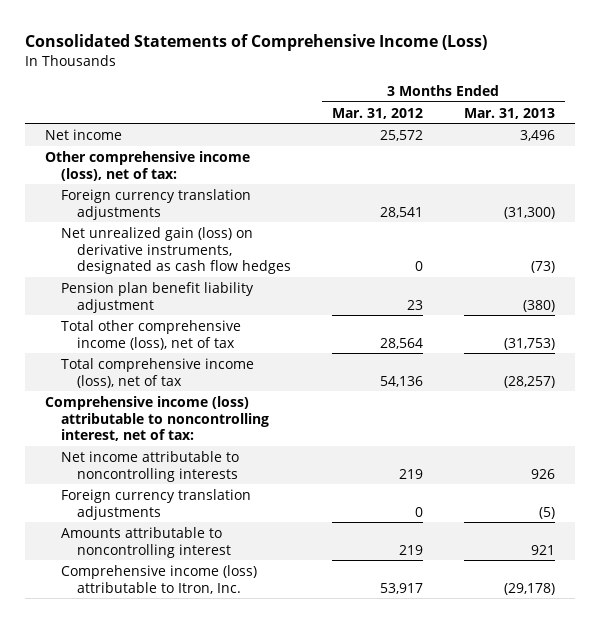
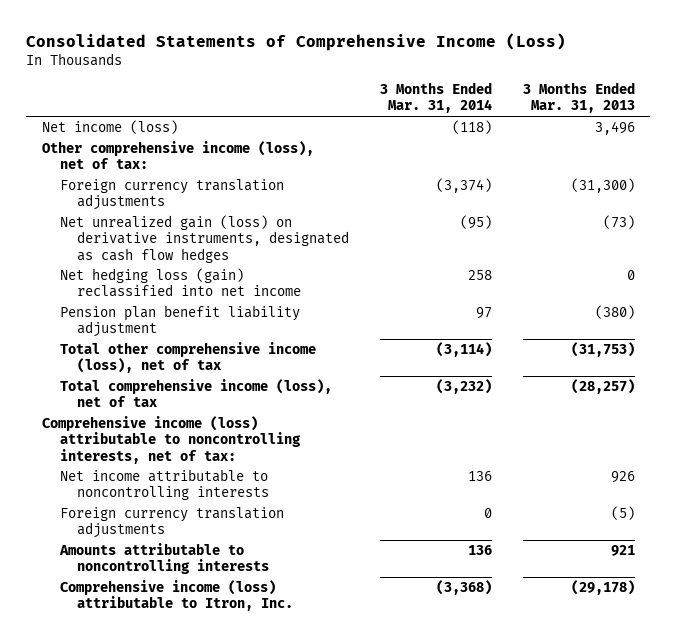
[331,107,423,119] Mar. 31, 2012 -> none
none -> [380,82,493,114] 3 Months Ended Mar. 31, 2014
[45,128,123,140] Net income -> [41,120,178,135] Net income (loss)
none -> [59,268,302,298] Net hedging loss (gain) reclassified into net income
[45,395,270,442] Comprehensive income (loss) attributable to noncontrolling interest, net of tax: -> [41,416,301,464] Comprehensive income (loss) attributable to noncontrolling interests, net of tax:
[61,526,232,558] Amounts attributable to noncontrolling interest -> [58,543,270,575] Amounts attributable to noncontrolling interests

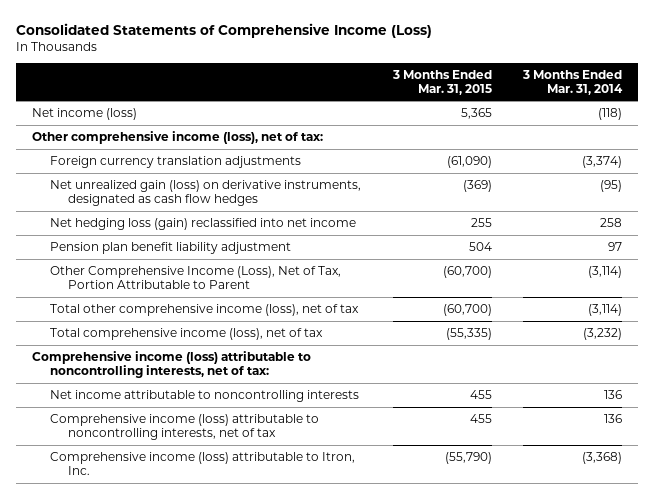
[522,82,635,114] 3 Months Ended Mar. 31, 2013 -> none
none -> [391,69,492,95] 3 Months Ended Mar. 31, 2015
none -> [50,265,342,289] Other Comprehensive Income (Loss), Net of Tax, Portion Attributable to Parent
[59,507,284,539] Foreign currency translation adjustments -> none
[58,543,270,575] Amounts attributable to noncontrolling interests -> [50,413,320,440] Comprehensive income (loss) attributable to noncontrolling interests, net of tax

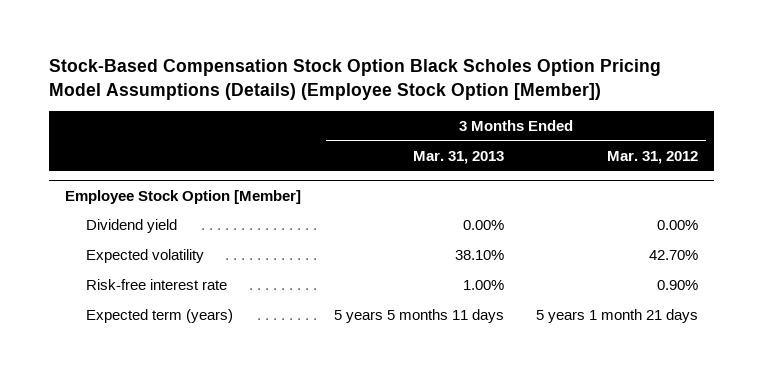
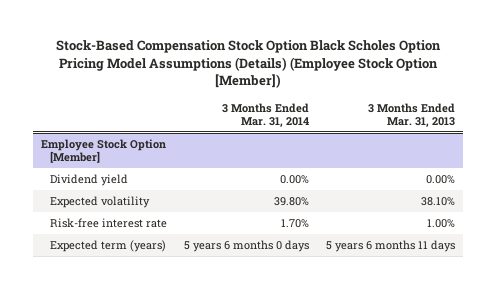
[606,150,698,164] Mar. 31, 2012 -> none
none -> [222,102,310,127] 3 Months Ended Mar. 31, 2014
[333,309,504,324] 5 years 5 months 11 days -> [325,240,455,253] 5 years 6 months 11 days

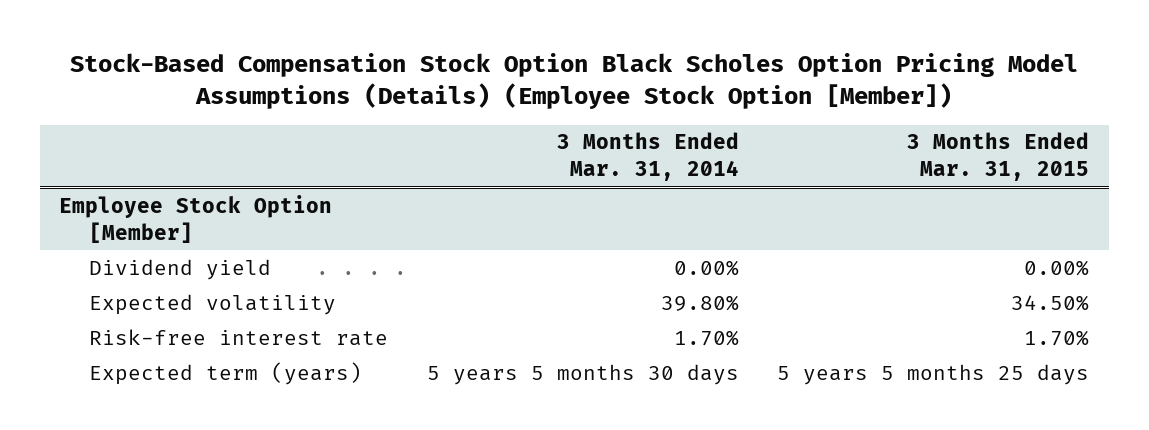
[367,102,455,127] 3 Months Ended Mar. 31, 2013 -> none
none -> [907,132,1090,182] 3 Months Ended Mar. 31, 2015
[184,240,310,253] 5 years 6 months 0 days -> [426,363,739,385] 5 years 5 months 30 days

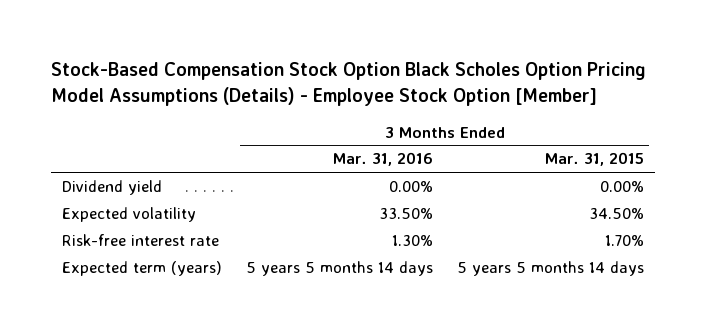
[70,52,1079,109] Stock-Based Compensation Stock Option Black Scholes Option Pricing Model Assumptions (Details) (Employee Stock Option [Member]) -> [50,62,646,106] Stock-Based Compensation Stock Option Black Scholes Option Pricing Model Assumptions (Details) - Employee Stock Option [Member]
[556,132,739,182] 3 Months Ended Mar. 31, 2014 -> none
none -> [332,152,433,167] Mar. 31, 2016
[59,194,333,243] Employee Stock Option [Member] -> none
[777,363,1090,385] 5 years 5 months 25 days -> [456,261,644,277] 5 years 5 months 14 days

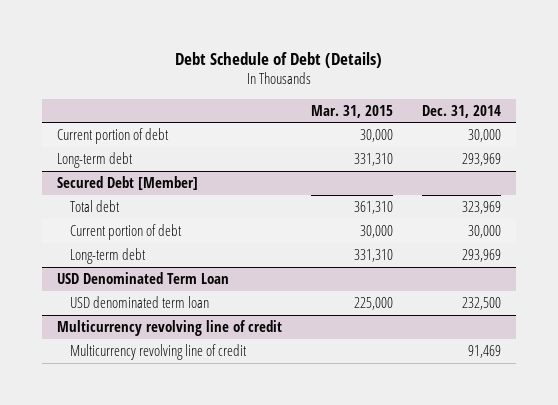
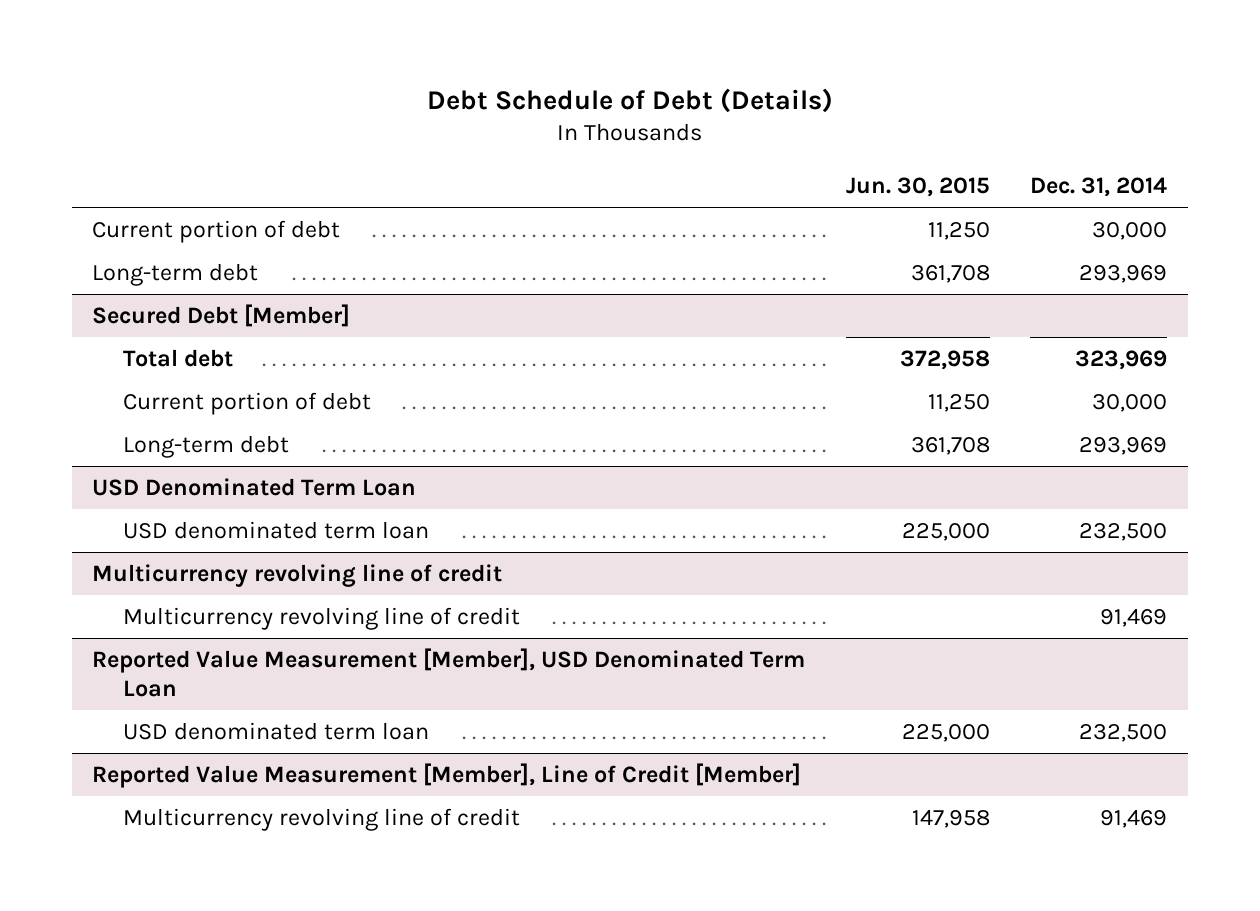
[311,104,394,118] Mar. 31, 2015 -> none
none -> [845,177,990,198] Jun. 30, 2015
none -> [92,648,806,697] Reported Value Measurement [Member], USD Denominated Term Loan
none -> [123,722,430,741] USD denominated term loan
none -> [92,763,802,789] Reported Value Measurement [Member], Line of Credit [Member]
none -> [123,808,521,832] Multicurrency revolving line of credit

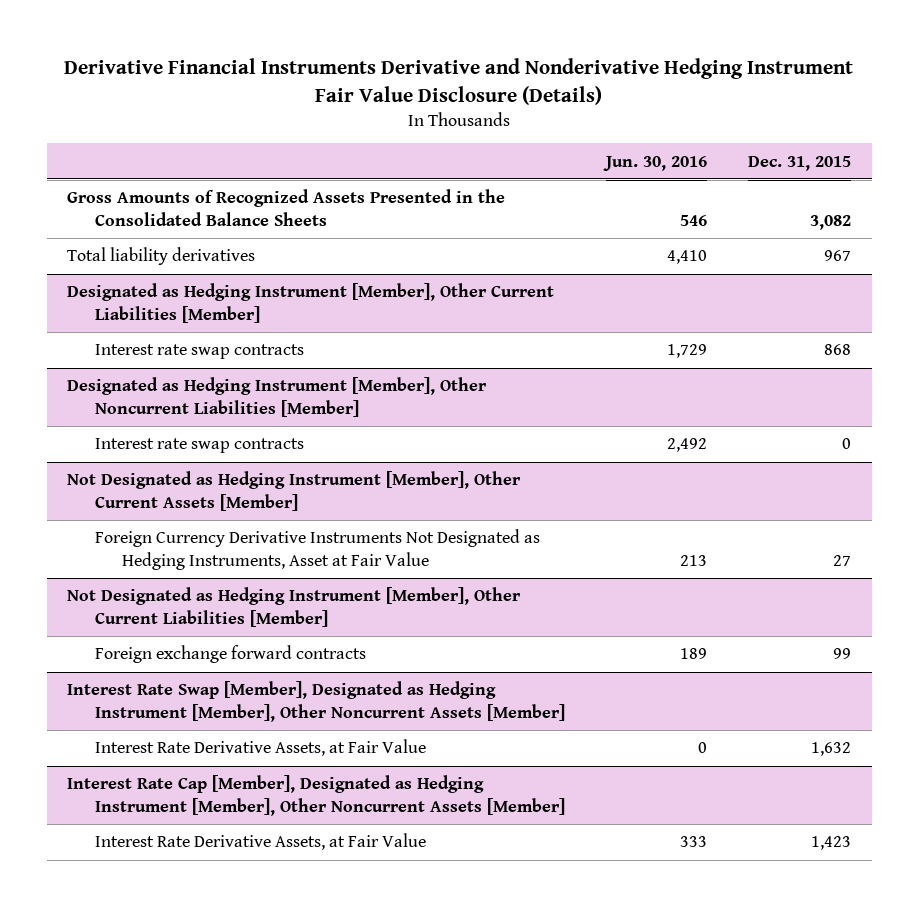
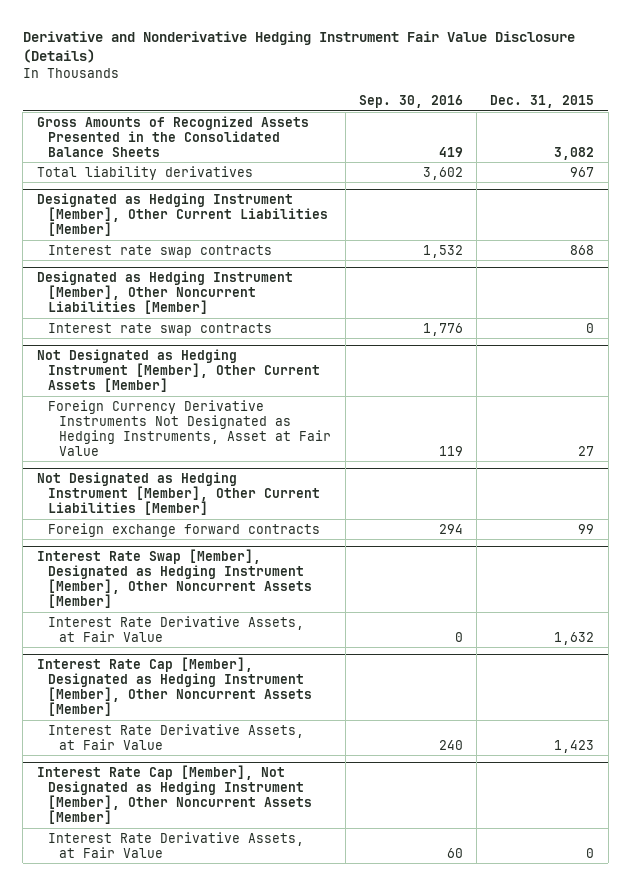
[64,58,854,105] Derivative Financial Instruments Derivative and Nonderivative Hedging Instrument Fair Value Disclosure (Details) -> [22,31,575,64] Derivative and Nonderivative Hedging Instrument Fair Value Disclosure (Details)
[602,155,707,171] Jun. 30, 2016 -> none
none -> [358,95,463,109] Sep. 30, 2016
none -> [36,765,313,825] Interest Rate Cap [Member], Not Designated as Hedging Instrument [Member], Other Noncurrent Assets [Member]
none -> [48,831,305,858] Interest Rate Derivative Assets, at Fair Value

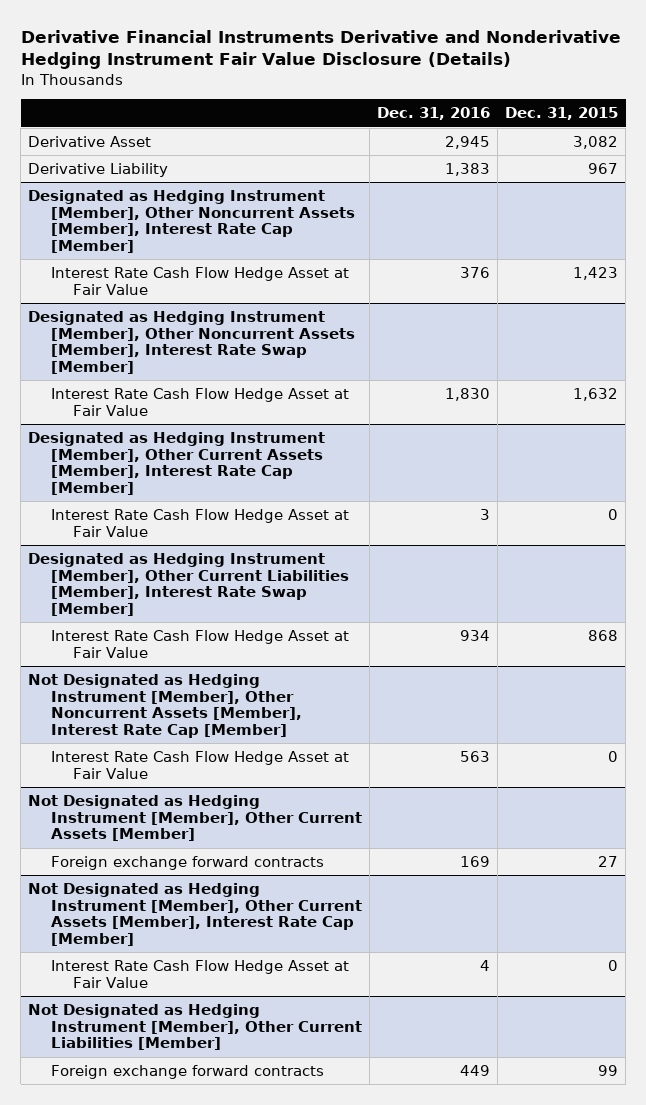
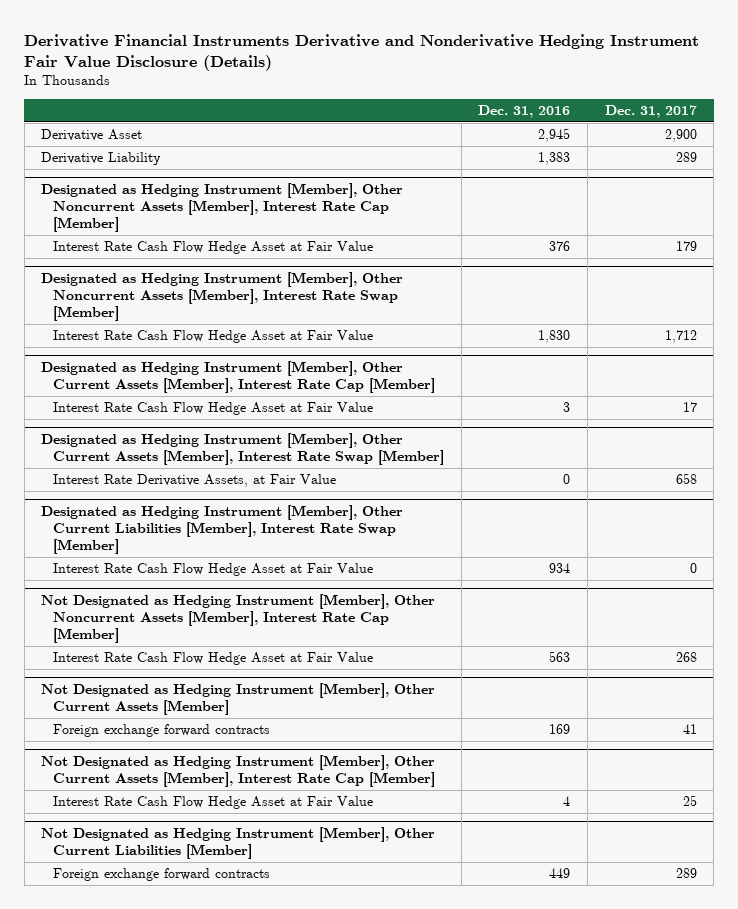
[505,107,619,121] Dec. 31, 2015 -> none
none -> [604,104,697,118] Dec. 31, 2017
none -> [41,432,445,466] Designated as Hedging Instrument [Member], Other Current Assets [Member], Interest Rate Swap [Member]
none -> [53,474,337,488] Interest Rate Derivative Assets, at Fair Value

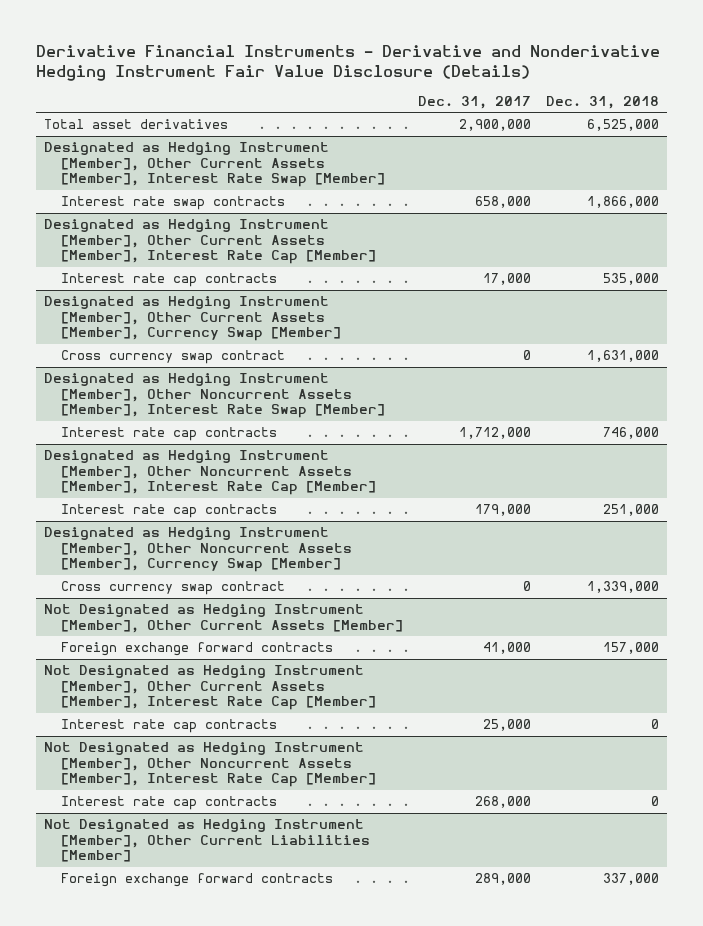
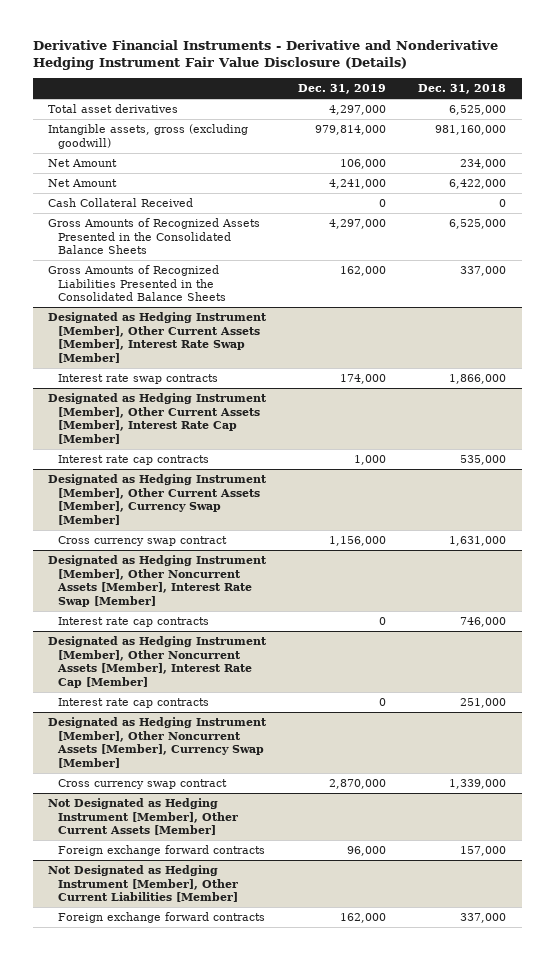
[417,95,531,109] Dec. 31, 2017 -> none
none -> [298,84,387,95] Dec. 31, 2019
none -> [48,124,249,149] Intangible assets, gross (excluding goodwill)
none -> [48,159,118,168] Net Amount
none -> [48,179,118,188] Net Amount
none -> [48,198,194,208] Cash Collateral Received
none -> [48,218,261,255] Gross Amounts of Recognized Assets Presented in the Consolidated Balance Sheets
none -> [48,265,227,302] Gross Amounts of Recognized Liabilities Presented in the Consolidated Balance Sheets
[43,665,376,711] Not Designated as Hedging Instrument [Member], Other Current Assets [Member], Interest Rate Cap [Member] -> none
[60,719,277,734] Interest rate cap contracts -> none
[43,742,376,788] Not Designated as Hedging Instrument [Member], Other Noncurrent Assets [Member], Interest Rate Cap [Member] -> none
[60,796,277,811] Interest rate cap contracts -> none

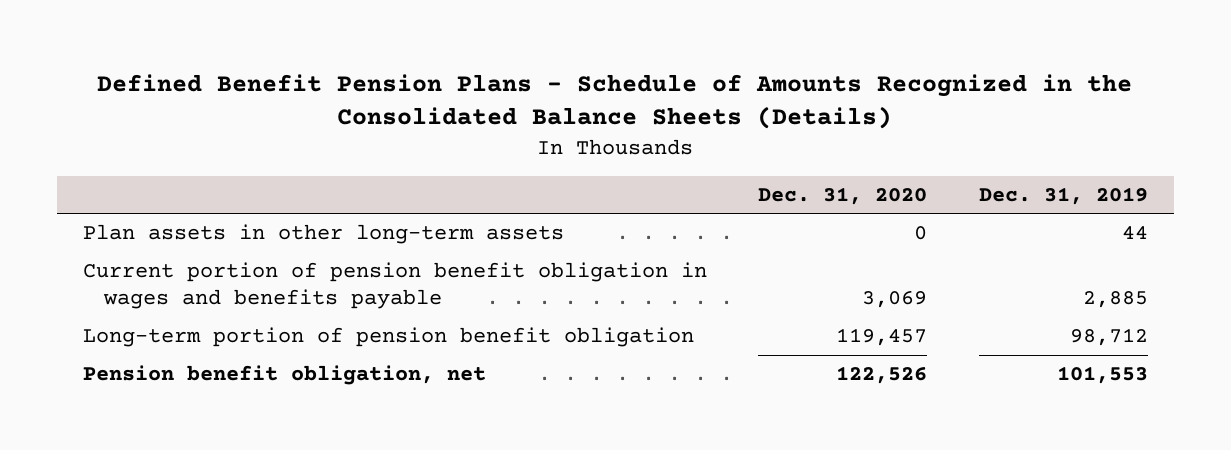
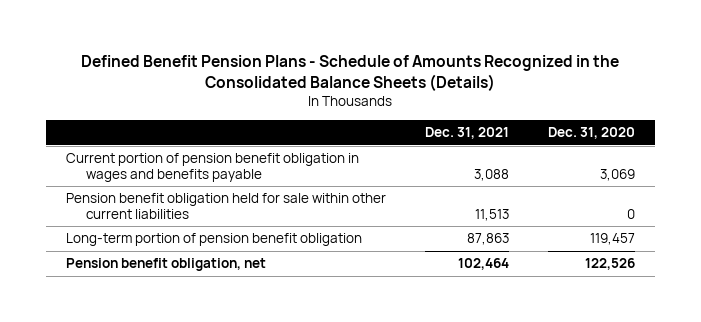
[979,186,1149,205] Dec. 31, 2019 -> none
none -> [424,127,509,140] Dec. 31, 2021
[82,224,564,245] Plan assets in other long-term assets -> none
none -> [65,193,386,220] Pension benefit obligation held for sale within other current liabilities

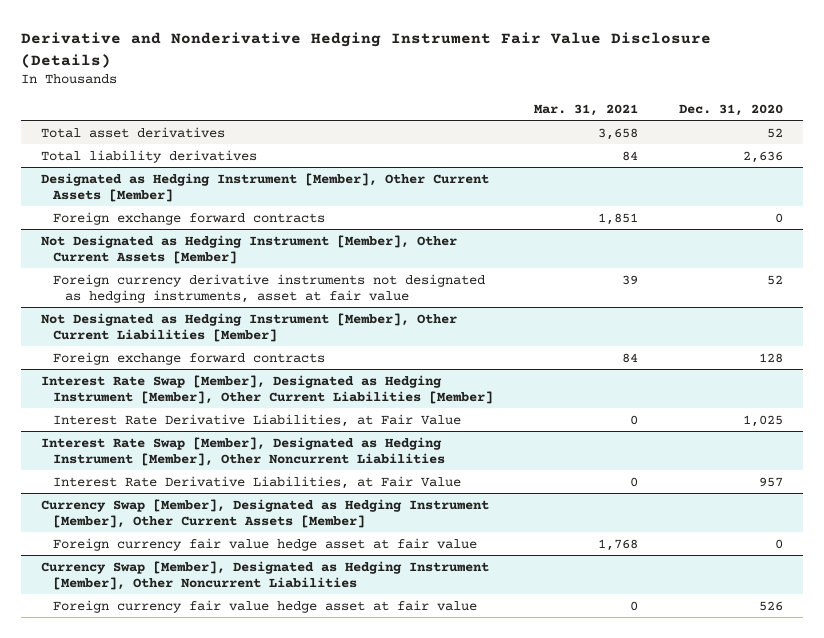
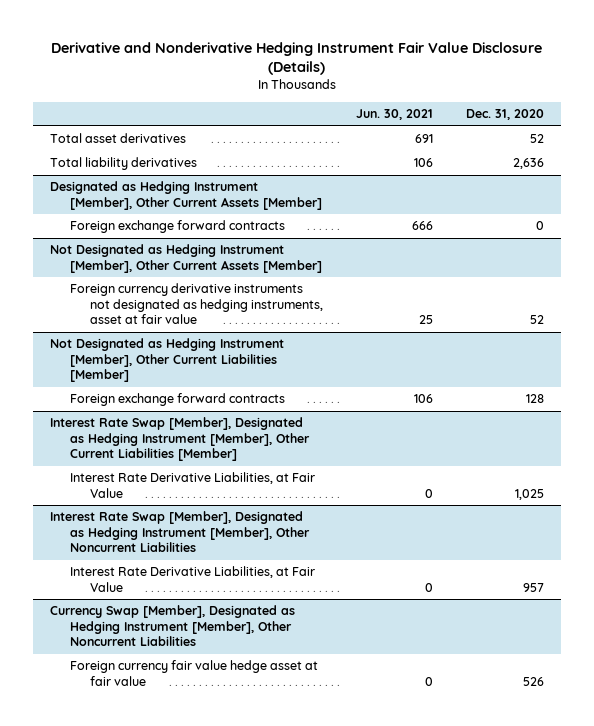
[534,104,639,117] Mar. 31, 2021 -> none
none -> [356,109,434,121] Jun. 30, 2021
[41,498,490,528] Currency Swap [Member], Designated as Hedging Instrument [Member], Other Current Assets [Member] -> none
[53,537,478,551] Foreign currency fair value hedge asset at fair value -> none

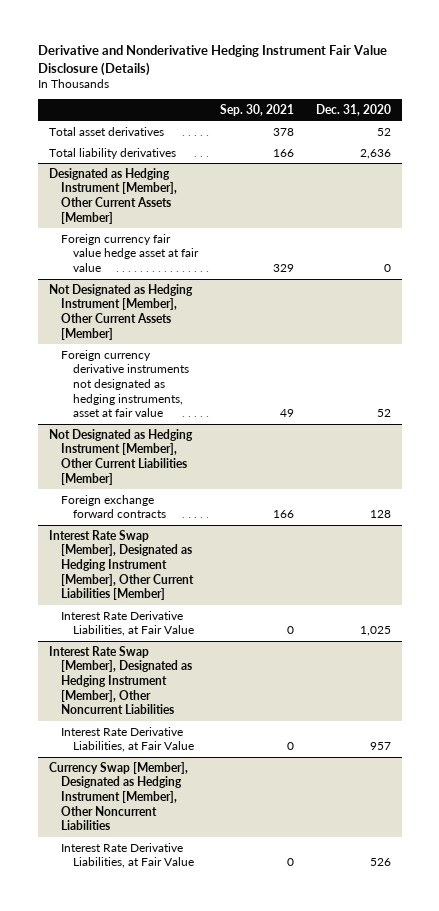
[356,109,434,121] Jun. 30, 2021 -> none
none -> [219,103,294,116] Sep. 30, 2021
[69,220,285,234] Foreign exchange forward contracts -> none
none -> [60,233,199,273] Foreign currency fair value hedge asset at fair value
[69,660,318,686] Foreign currency fair value hedge asset at fair value -> [60,842,194,869] Interest Rate Derivative Liabilities, at Fair Value

